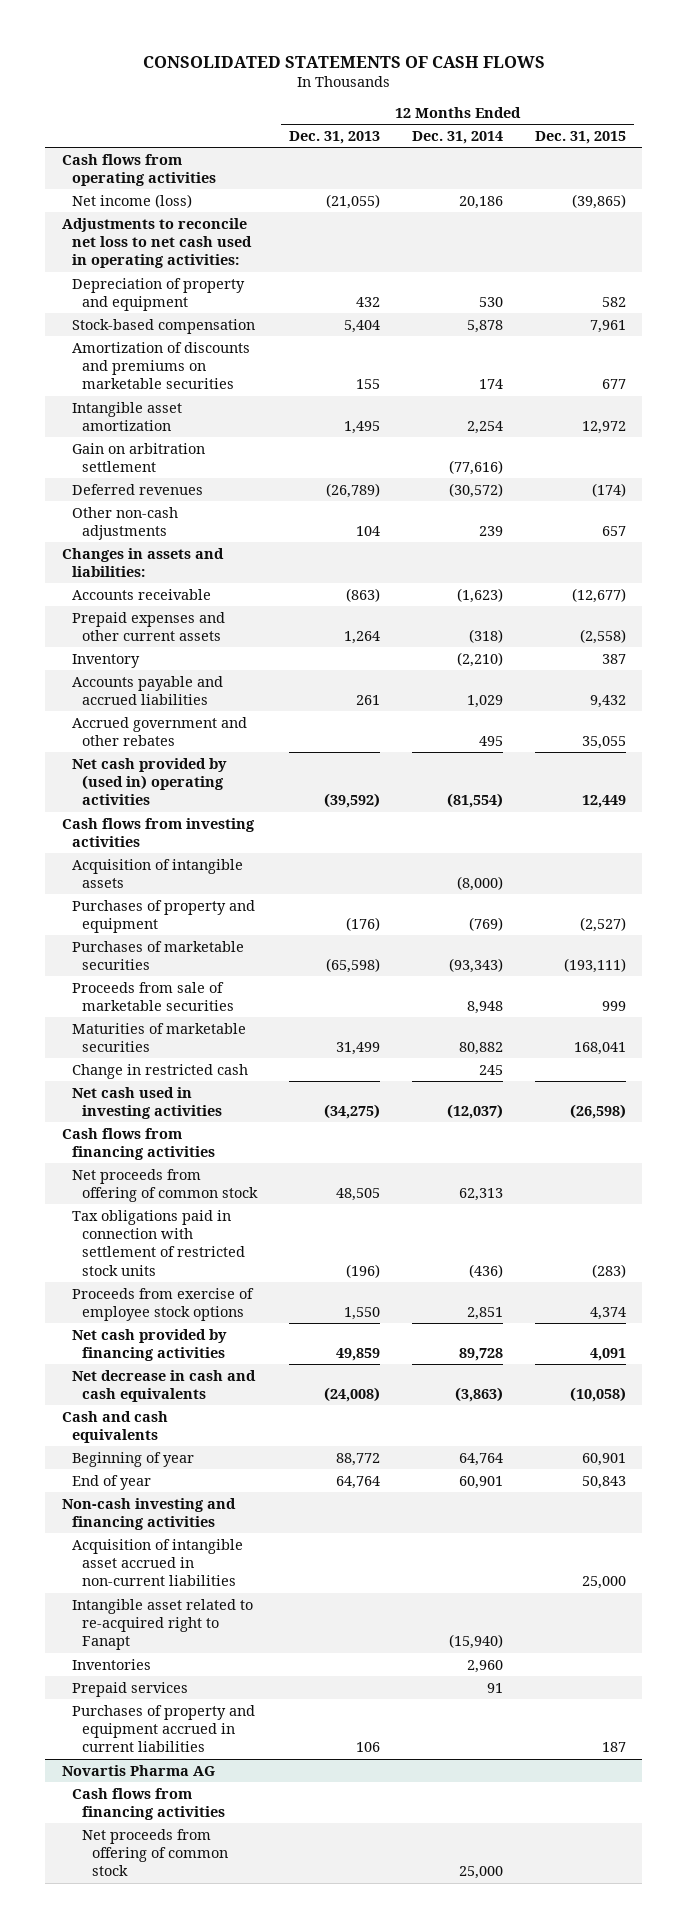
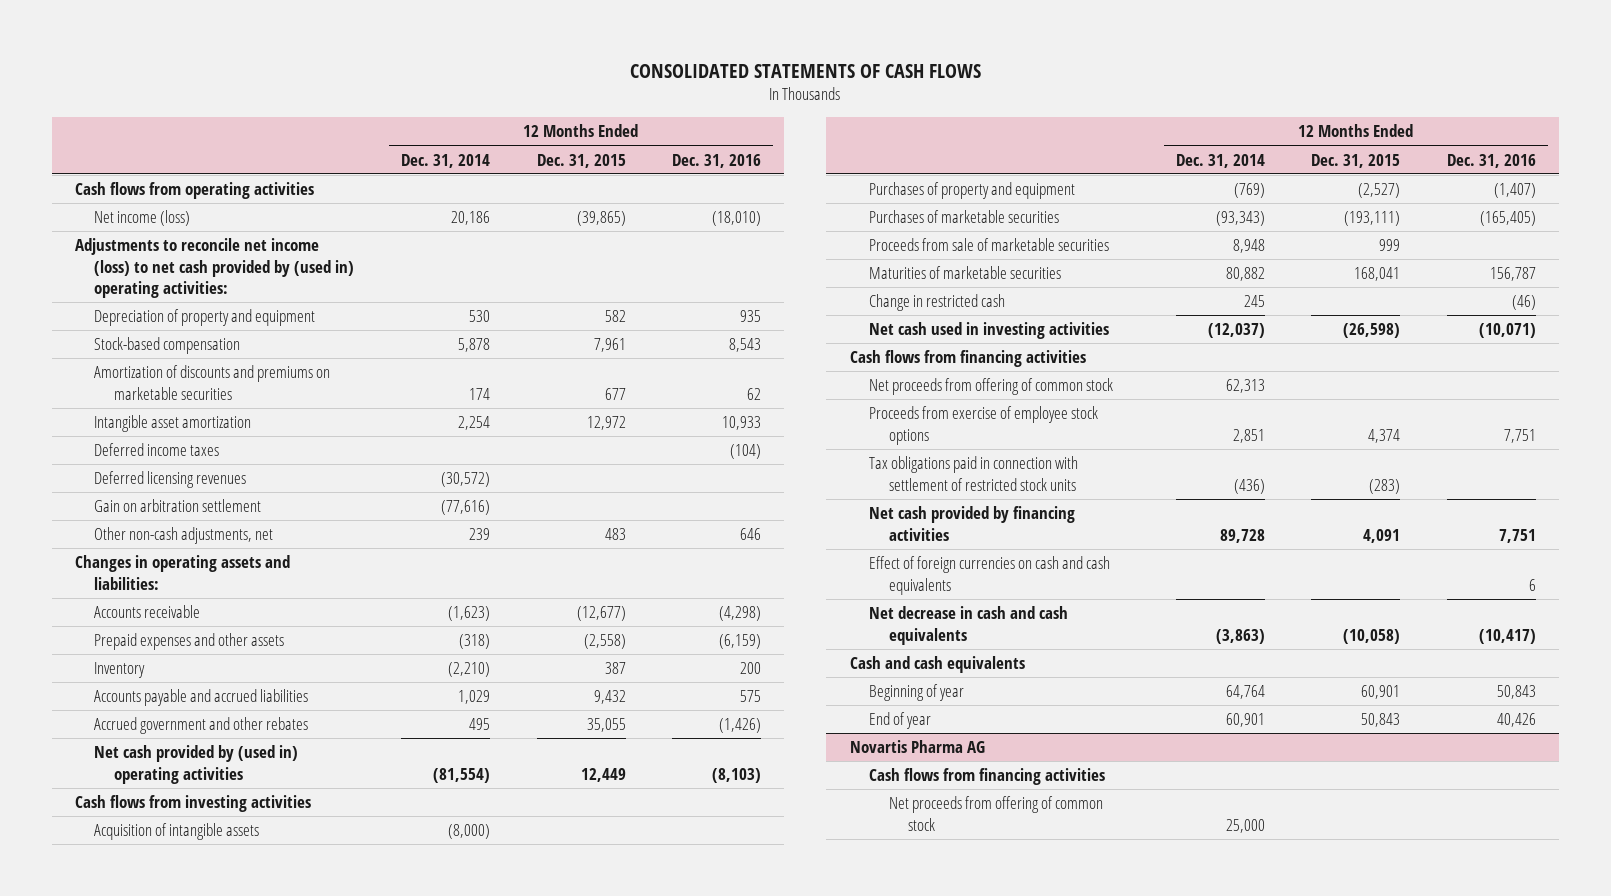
[288,131,380,145] Dec. 31, 2013 -> none
none -> [672,153,762,168] Dec. 31, 2016
[61,217,252,269] Adjustments to reconcile net loss to net cash used in operating activities: -> [74,238,355,298] Adjustments to reconcile net income (loss) to net cash provided by (used in) operating activities:
none -> [94,443,220,457] Deferred income taxes
none -> [94,471,247,489] Deferred licensing revenues
[71,483,203,495] Deferred revenues -> none
[71,506,178,541] Other non-cash adjustments -> [94,527,274,545] Other non-cash adjustments, net
[602,526,627,537] 657 -> [604,528,626,541] 483
[61,547,224,578] Changes in assets and liabilities: -> [74,555,290,590] Changes in operating assets and liabilities:
[71,611,225,642] Prepaid expenses and other current assets -> [94,633,285,651] Prepaid expenses and other assets
[71,1209,245,1276] Tax obligations paid in connection with settlement of restricted stock units -> [869,456,1079,491] Tax obligations paid in connection with settlement of restricted stock units
none -> [869,556,1111,595] Effect of foreign currencies on cash and cash equivalents
[61,1497,236,1531] Non-cash investing and financing activities -> none
[71,1538,243,1587] Acquisition of intangible asset accrued in non-current liabilities -> none
[71,1598,253,1651] Intangible asset related to re-acquired right to Fanapt -> none
[71,1658,151,1670] Inventories -> none
[71,1681,188,1697] Prepaid services -> none
[71,1704,255,1753] Purchases of property and equipment accrued in current liabilities -> none

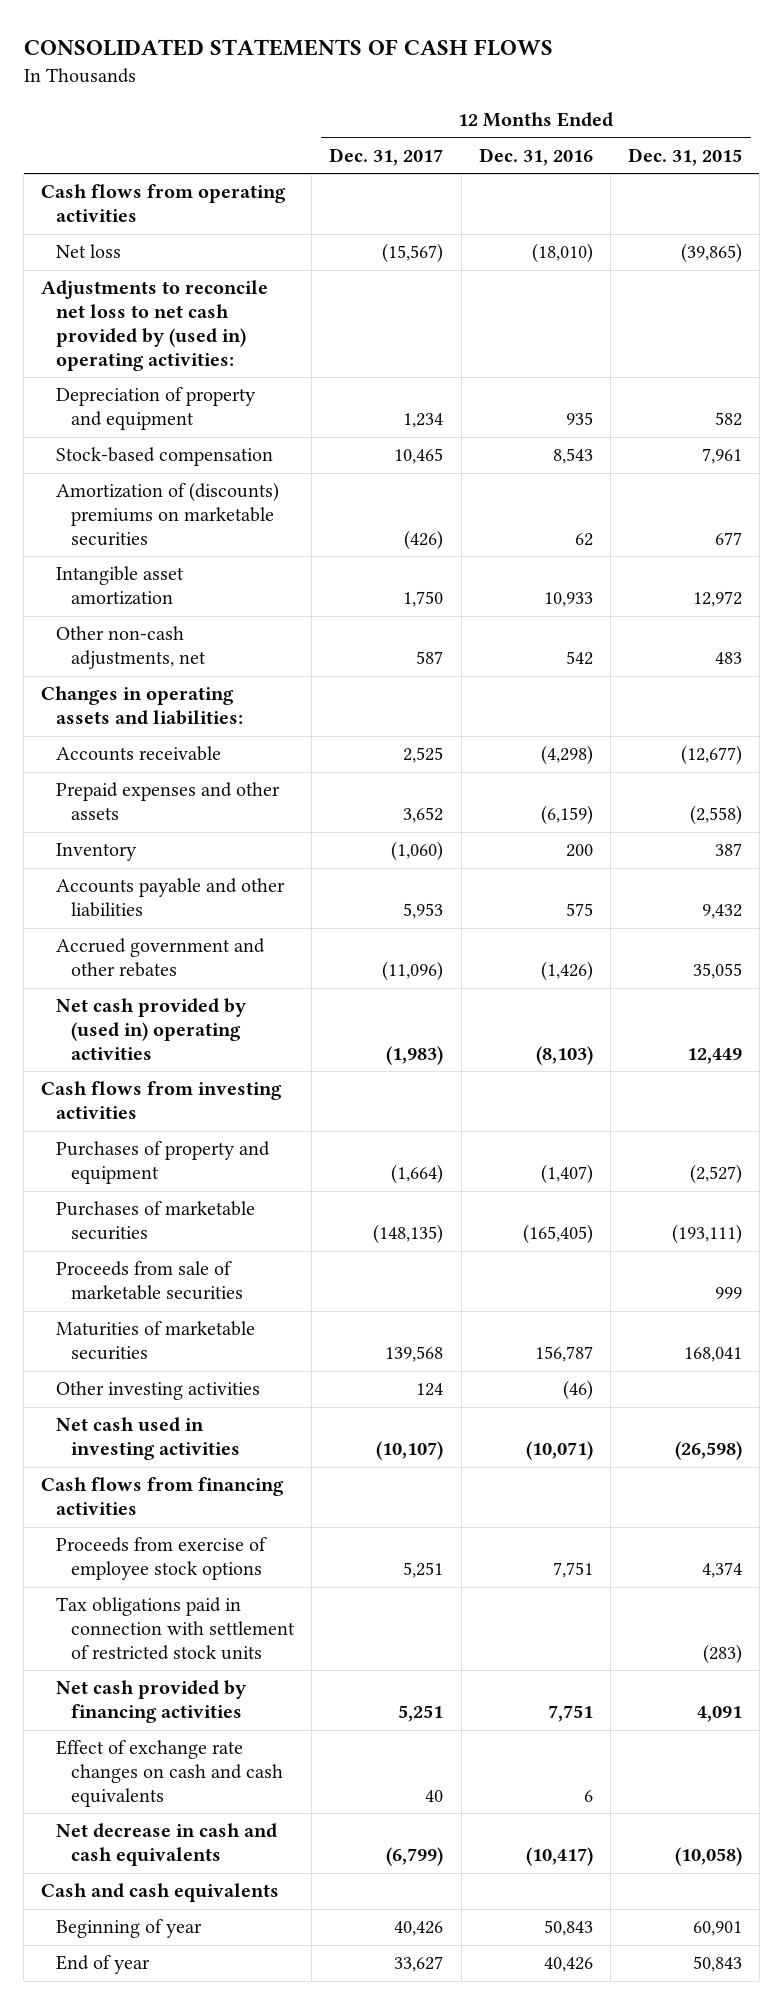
[400,153,490,168] Dec. 31, 2014 -> none
none -> [329,147,444,166] Dec. 31, 2017
[94,210,191,227] Net income (loss) -> [56,244,122,259] Net loss
[74,238,355,298] Adjustments to reconcile net income (loss) to net cash provided by (used in) operating activities: -> [41,280,269,372] Adjustments to reconcile net loss to net cash provided by (used in) operating activities:
[94,365,331,400] Amortization of discounts and premiums on marketable securities -> [56,482,280,547] Amortization of (discounts) premiums on marketable securities
[94,443,220,457] Deferred income taxes -> none
[94,471,247,489] Deferred licensing revenues -> none
[94,499,262,513] Gain on arbitration settlement -> none
[740,528,762,541] 646 -> [565,651,593,666] 542
[94,689,309,707] Accounts payable and accrued liabilities -> [56,878,286,918] Accounts payable and other liabilities
[94,823,260,841] Acquisition of intangible assets -> none
[869,294,1006,312] Change in restricted cash -> none
none -> [56,1381,261,1401] Other investing activities
[869,378,1114,396] Net proceeds from offering of common stock -> none
[869,556,1111,595] Effect of foreign currencies on cash and cash equivalents -> [56,1740,284,1808] Effect of exchange rate changes on cash and cash equivalents
[849,740,985,754] Novartis Pharma AG -> none
[869,768,1106,786] Cash flows from financing activities -> none
[888,796,1103,831] Net proceeds from offering of common stock -> none

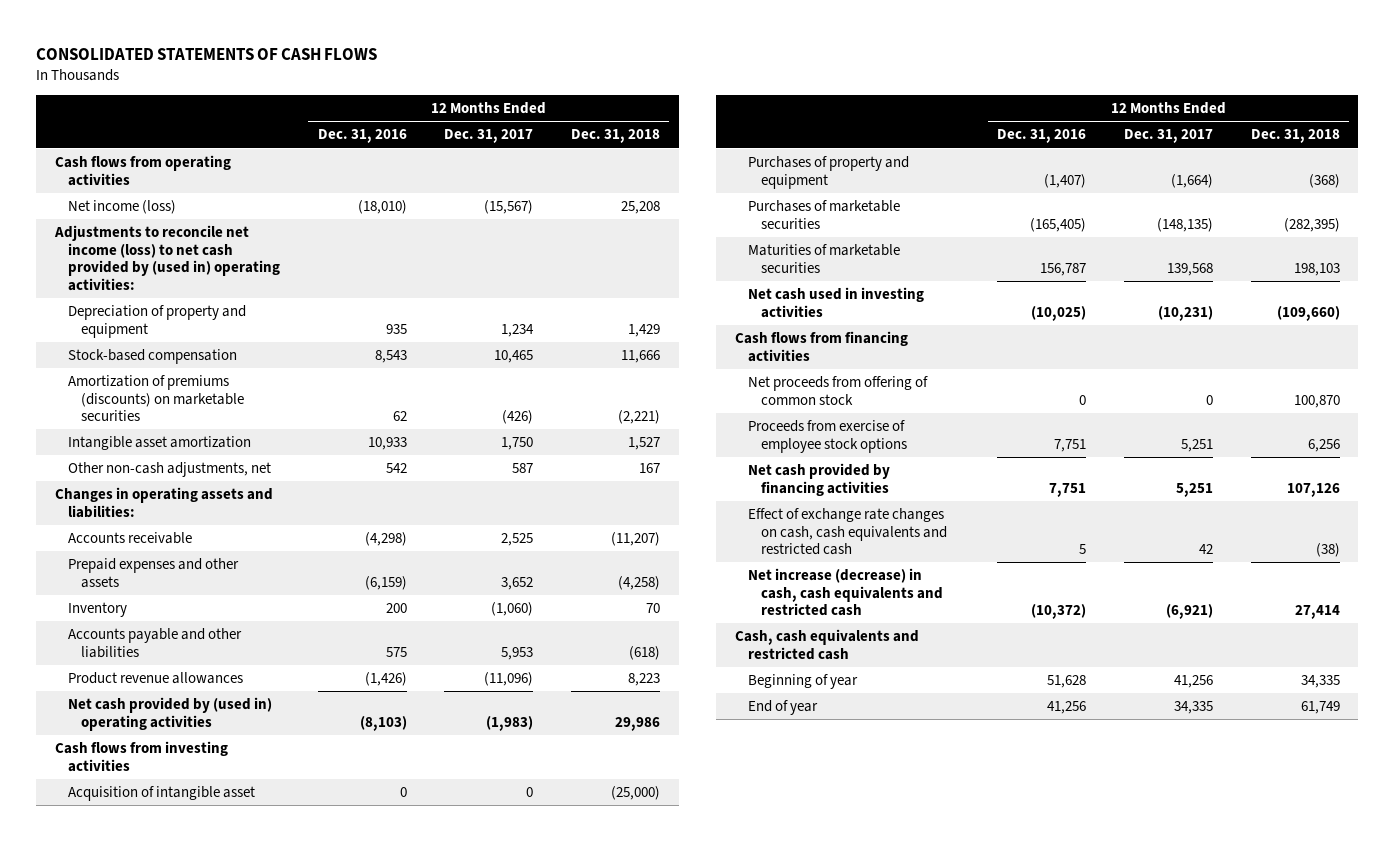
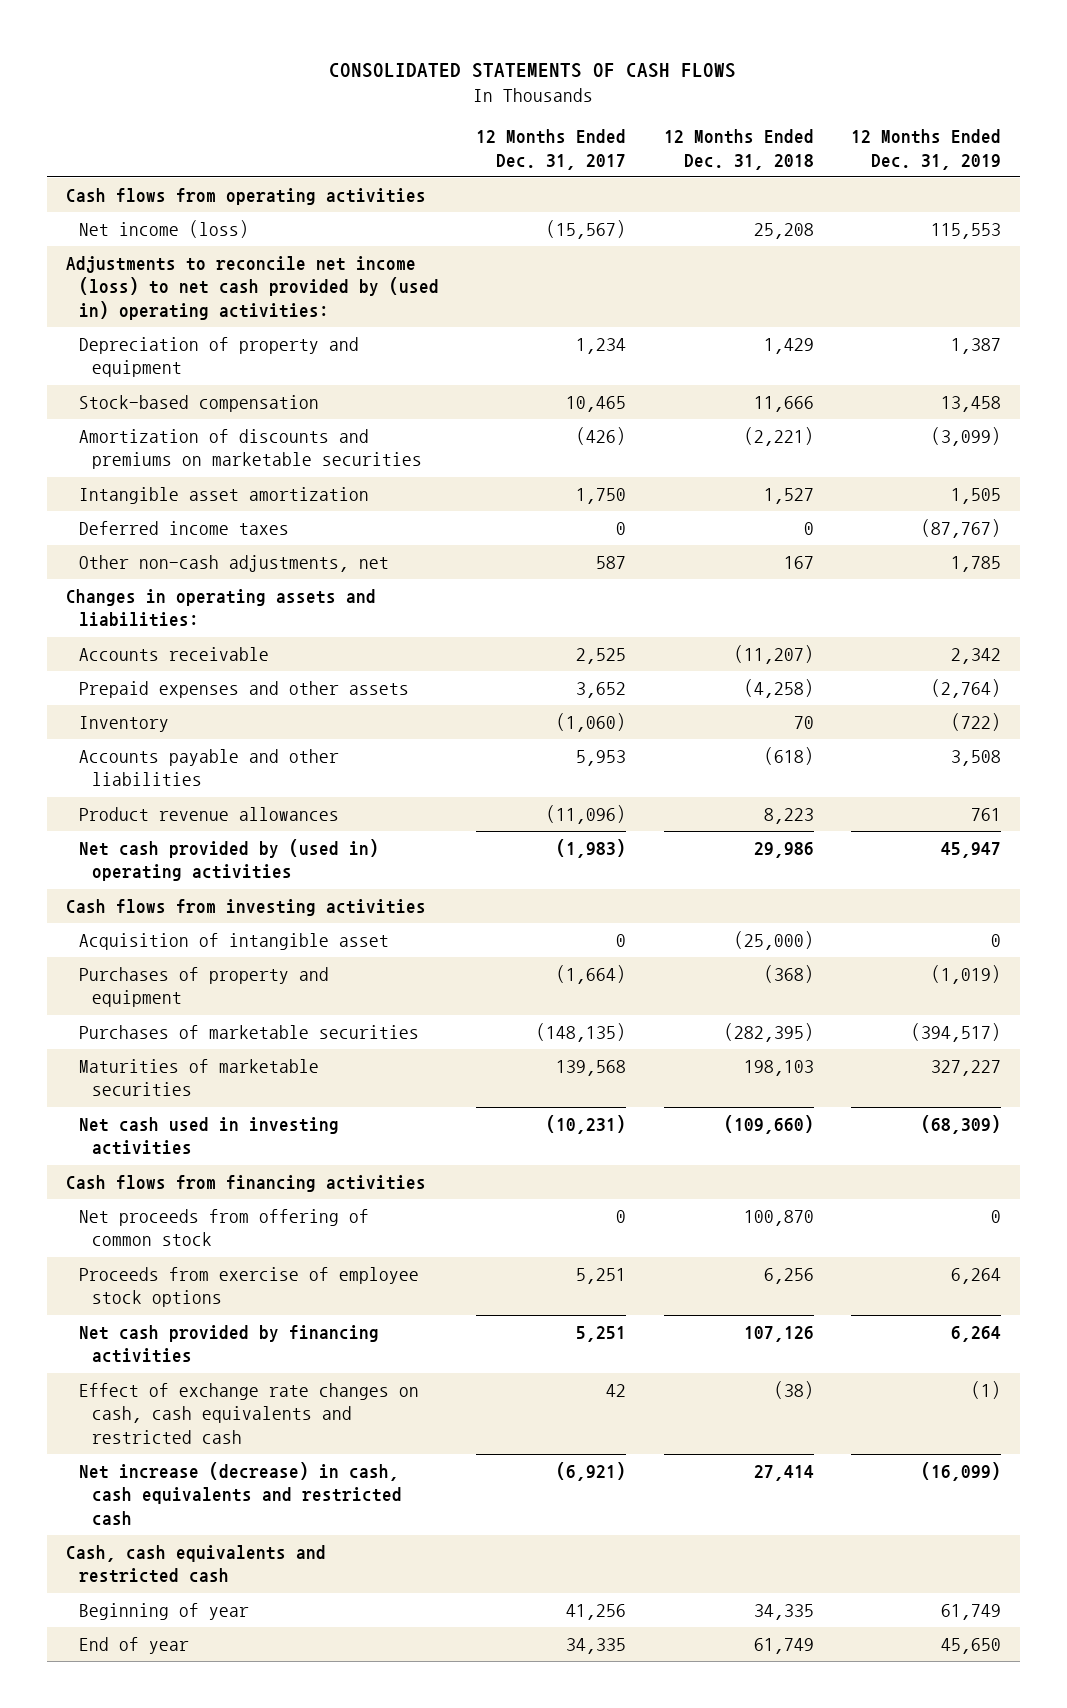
[317,129,407,144] Dec. 31, 2016 -> none
none -> [850,129,1001,170] 12 Months Ended Dec. 31, 2019
[68,375,245,422] Amortization of premiums (discounts) on marketable securities -> [79,428,423,470] Amortization of discounts and premiums on marketable securities
none -> [79,520,290,535] Deferred income taxes

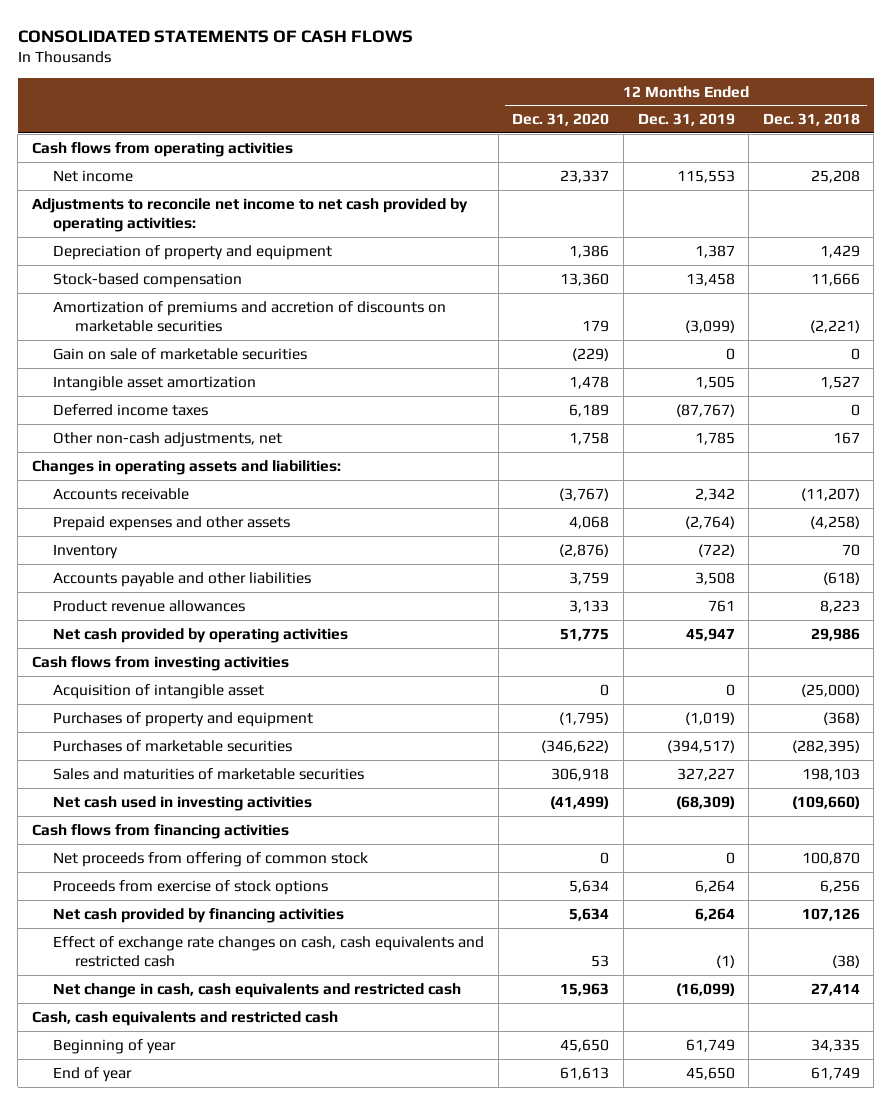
[476,129,627,170] 12 Months Ended Dec. 31, 2017 -> none
none -> [512,113,610,127] Dec. 31, 2020
[79,219,250,238] Net income (loss) -> [53,169,134,182] Net income
[65,255,440,321] Adjustments to reconcile net income (loss) to net cash provided by (used in) operating activities: -> [31,197,468,233] Adjustments to reconcile net income to net cash provided by operating activities:
[79,428,423,470] Amortization of discounts and premiums on marketable securities -> [53,300,447,333] Amortization of premiums and accretion of discounts on marketable securities
none -> [53,347,308,360] Gain on sale of marketable securities
[79,838,380,882] Net cash provided by (used in) operating activities -> [53,627,349,643] Net cash provided by operating activities
[79,1058,320,1097] Maturities of marketable securities -> [53,767,365,780] Sales and maturities of marketable securities
[79,1266,420,1308] Proceeds from exercise of employee stock options -> [53,879,329,895] Proceeds from exercise of stock options
[79,1461,403,1527] Net increase (decrease) in cash, cash equivalents and restricted cash -> [53,982,462,998] Net change in cash, cash equivalents and restricted cash

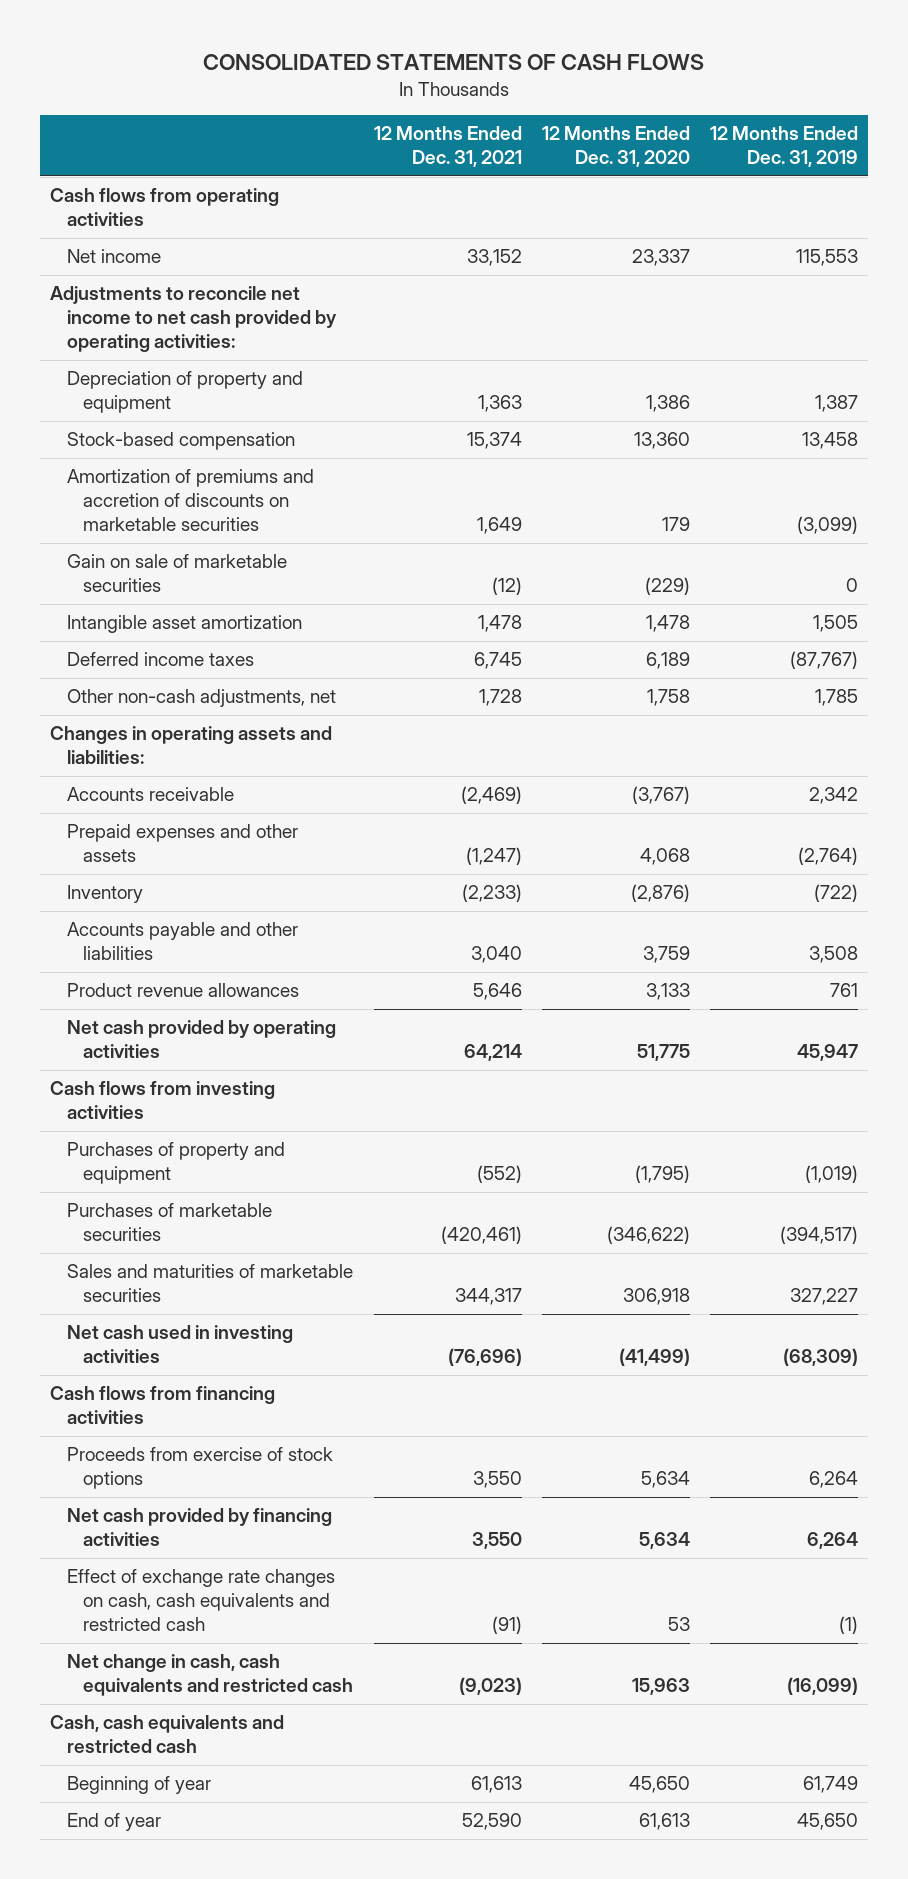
[762,113,860,127] Dec. 31, 2018 -> none
none -> [373,126,522,168] 12 Months Ended Dec. 31, 2021
[53,683,265,699] Acquisition of intangible asset -> none
[53,851,369,867] Net proceeds from offering of common stock -> none

